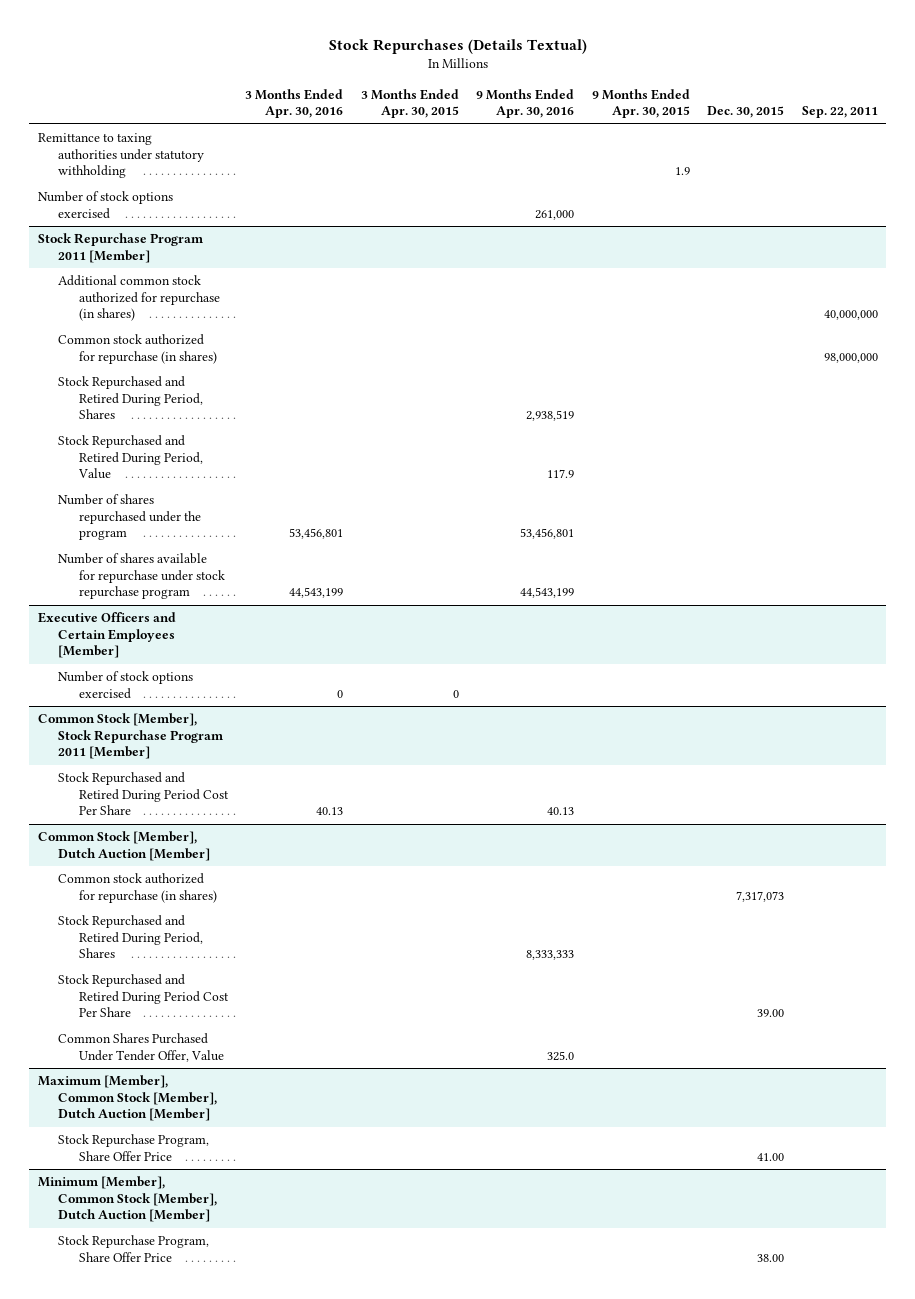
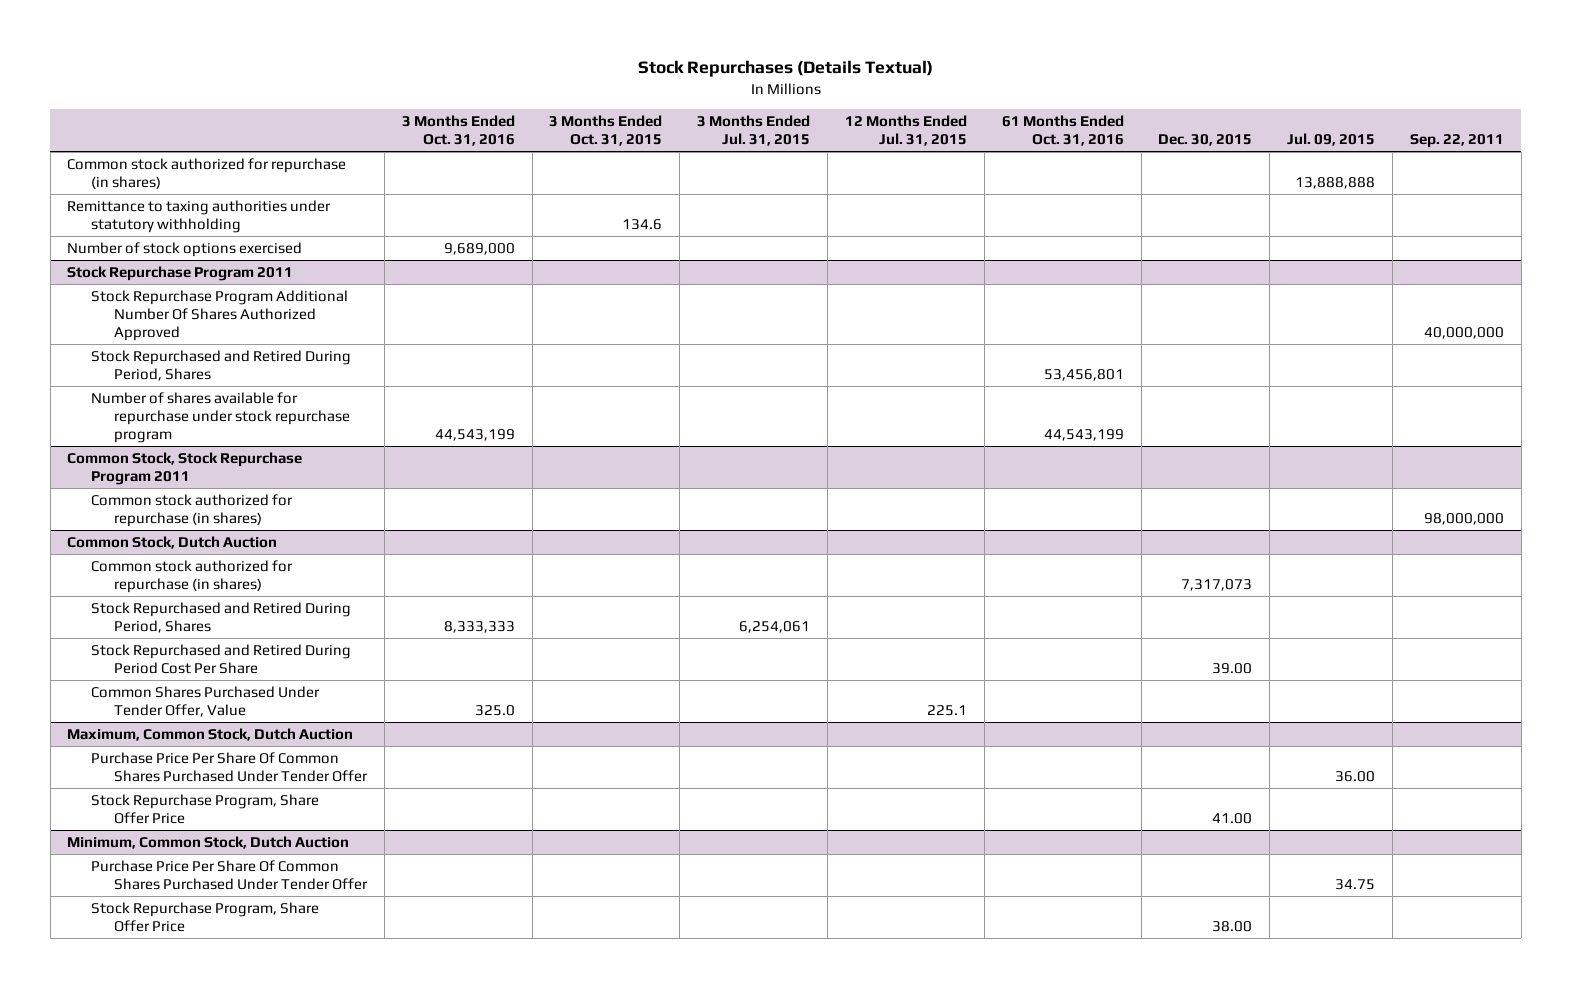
[245,89,344,119] 3 Months Ended Apr. 30, 2016 -> none
[360,89,459,119] 3 Months Ended Apr. 30, 2015 -> none
[476,89,575,119] 9 Months Ended Apr. 30, 2016 -> none
[591,89,690,119] 9 Months Ended Apr. 30, 2015 -> none
none -> [401,114,515,147] 3 Months Ended Oct. 31, 2016
none -> [549,114,663,147] 3 Months Ended Oct. 31, 2015
none -> [697,114,811,147] 3 Months Ended Jul. 31, 2015
none -> [844,114,967,147] 12 Months Ended Jul. 31, 2015
none -> [1001,114,1124,147] 61 Months Ended Oct. 31, 2016
none -> [1287,133,1376,147] Jul. 09, 2015
none -> [67,158,347,190] Common stock authorized for repurchase (in shares)
[58,334,217,364] Common stock authorized for repurchase (in shares) -> none
[37,233,204,263] Stock Repurchase Program 2011 [Member] -> [67,266,294,282] Stock Repurchase Program 2011
[58,275,220,322] Additional common stock authorized for repurchase (in shares) -> [90,290,348,342] Stock Repurchase Program Additional Number Of Shares Authorized Approved
[58,435,203,480] Stock Repurchased and Retired During Period, Value -> none
[58,494,201,541] Number of shares repurchased under the program -> none
[37,612,176,659] Executive Officers and Certain Employees [Member] -> none
[58,671,194,699] Number of stock options exercised -> none
[58,772,229,816] Stock Repurchased and Retired During Period Cost Per Share -> none
[37,713,225,760] Common Stock [Member], Stock Repurchase Program 2011 [Member] -> [67,452,303,486] Common Stock, Stock Repurchase Program 2011
none -> [90,494,293,528] Common stock authorized for repurchase (in shares)
[37,831,211,861] Common Stock [Member], Dutch Auction [Member] -> [67,536,278,550] Common Stock, Dutch Auction
[37,1075,218,1122] Maximum [Member], Common Stock [Member], Dutch Auction [Member] -> [67,728,354,742] Maximum, Common Stock, Dutch Auction
none -> [90,752,368,783] Purchase Price Per Share Of Common Shares Purchased Under Tender Offer
[37,1176,218,1223] Minimum [Member], Common Stock [Member], Dutch Auction [Member] -> [67,836,350,850] Minimum, Common Stock, Dutch Auction
none -> [90,860,368,891] Purchase Price Per Share Of Common Shares Purchased Under Tender Offer

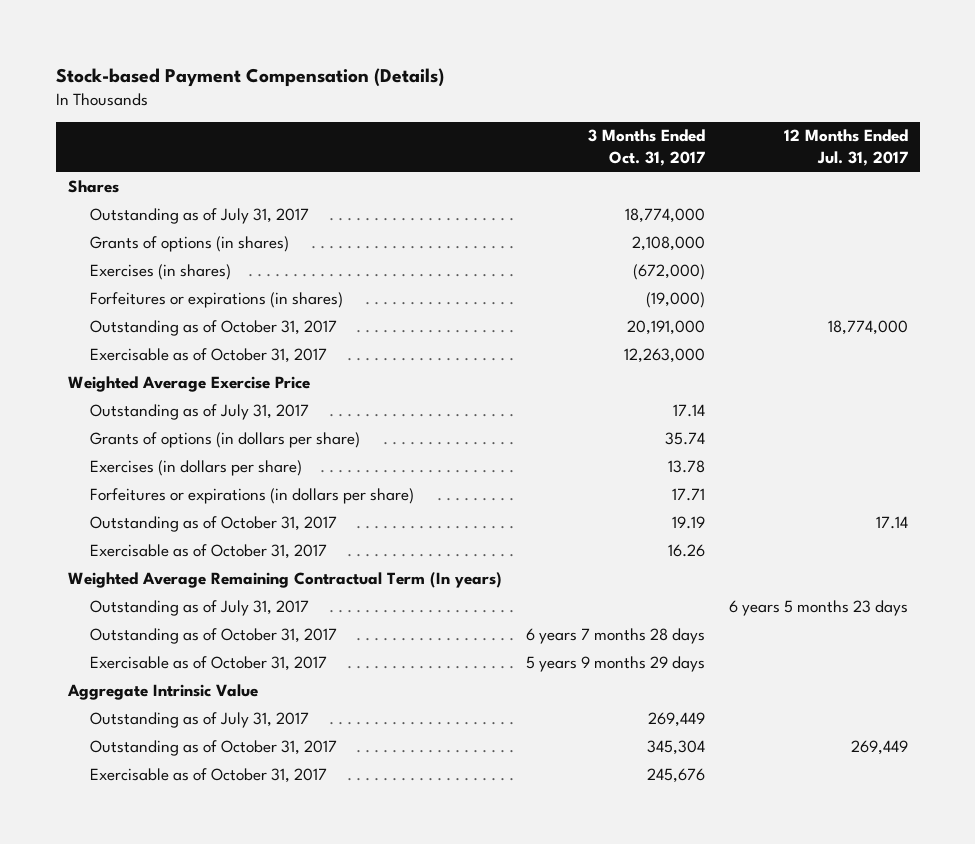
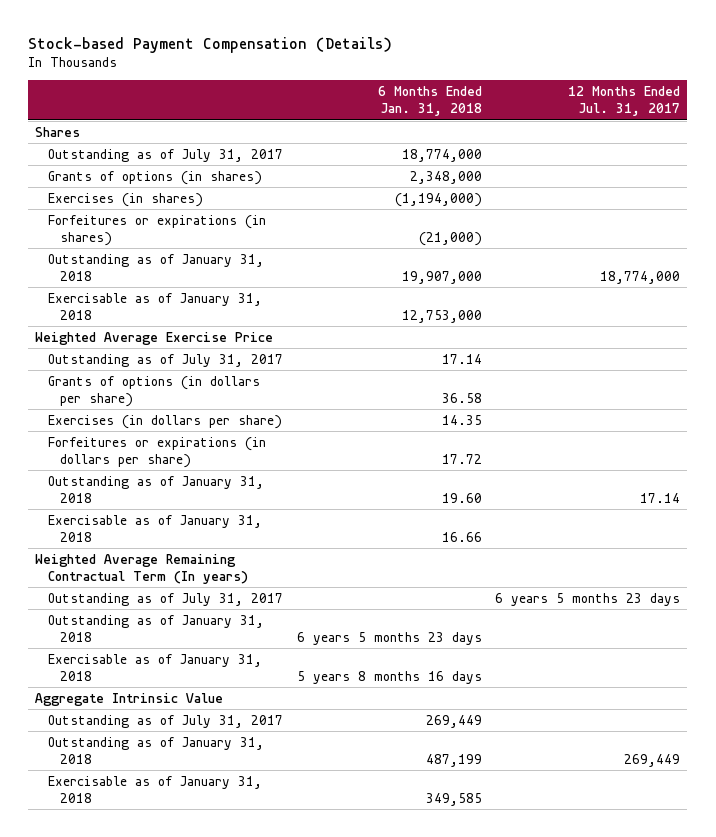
[587,129,705,166] 3 Months Ended Oct. 31, 2017 -> none
none -> [377,86,482,117] 6 Months Ended Jan. 31, 2018
[90,319,338,336] Outstanding as of October 31, 2017 -> [47,253,264,281] Outstanding as of January 31, 2018
[90,347,328,363] Exercisable as of October 31, 2017 -> [47,292,262,320] Exercisable as of January 31, 2018
[90,515,338,532] Outstanding as of October 31, 2017 -> [47,475,264,503] Outstanding as of January 31, 2018
[90,543,328,559] Exercisable as of October 31, 2017 -> [47,514,262,542] Exercisable as of January 31, 2018
[90,627,338,644] Outstanding as of October 31, 2017 -> [47,614,264,642] Outstanding as of January 31, 2018
[90,655,328,671] Exercisable as of October 31, 2017 -> [47,653,262,681] Exercisable as of January 31, 2018
[90,739,338,756] Outstanding as of October 31, 2017 -> [47,736,264,764] Outstanding as of January 31, 2018
[90,767,328,783] Exercisable as of October 31, 2017 -> [47,775,262,803] Exercisable as of January 31, 2018

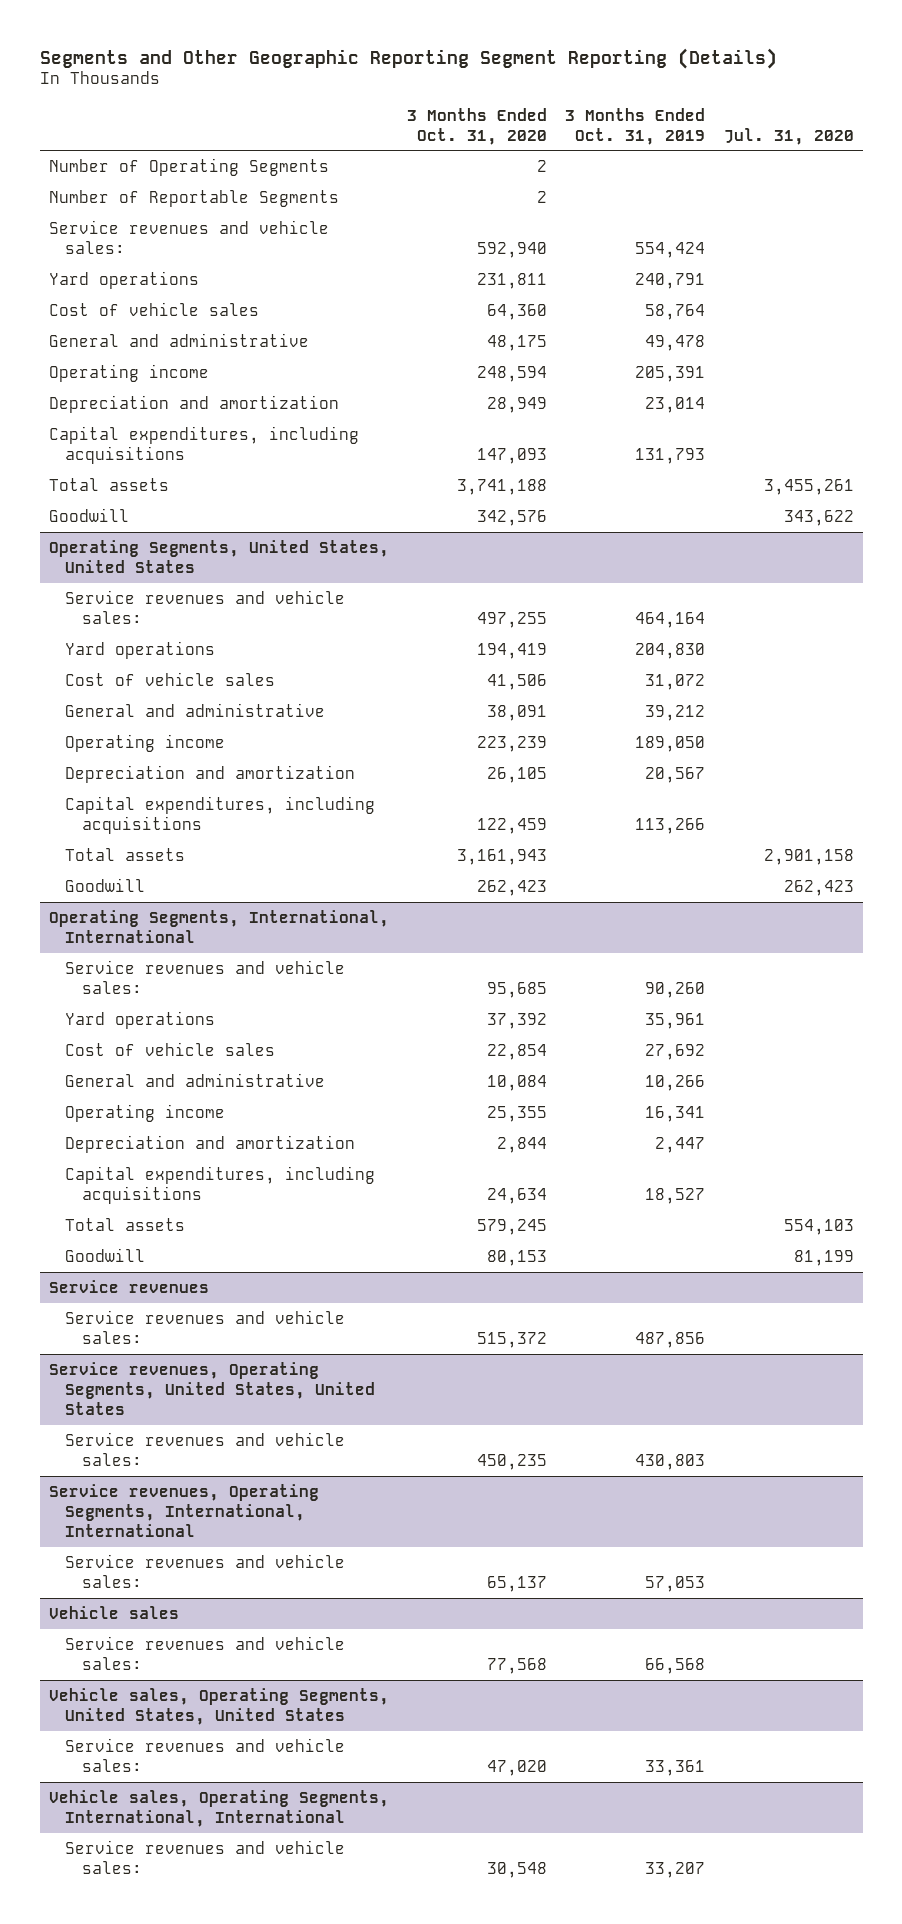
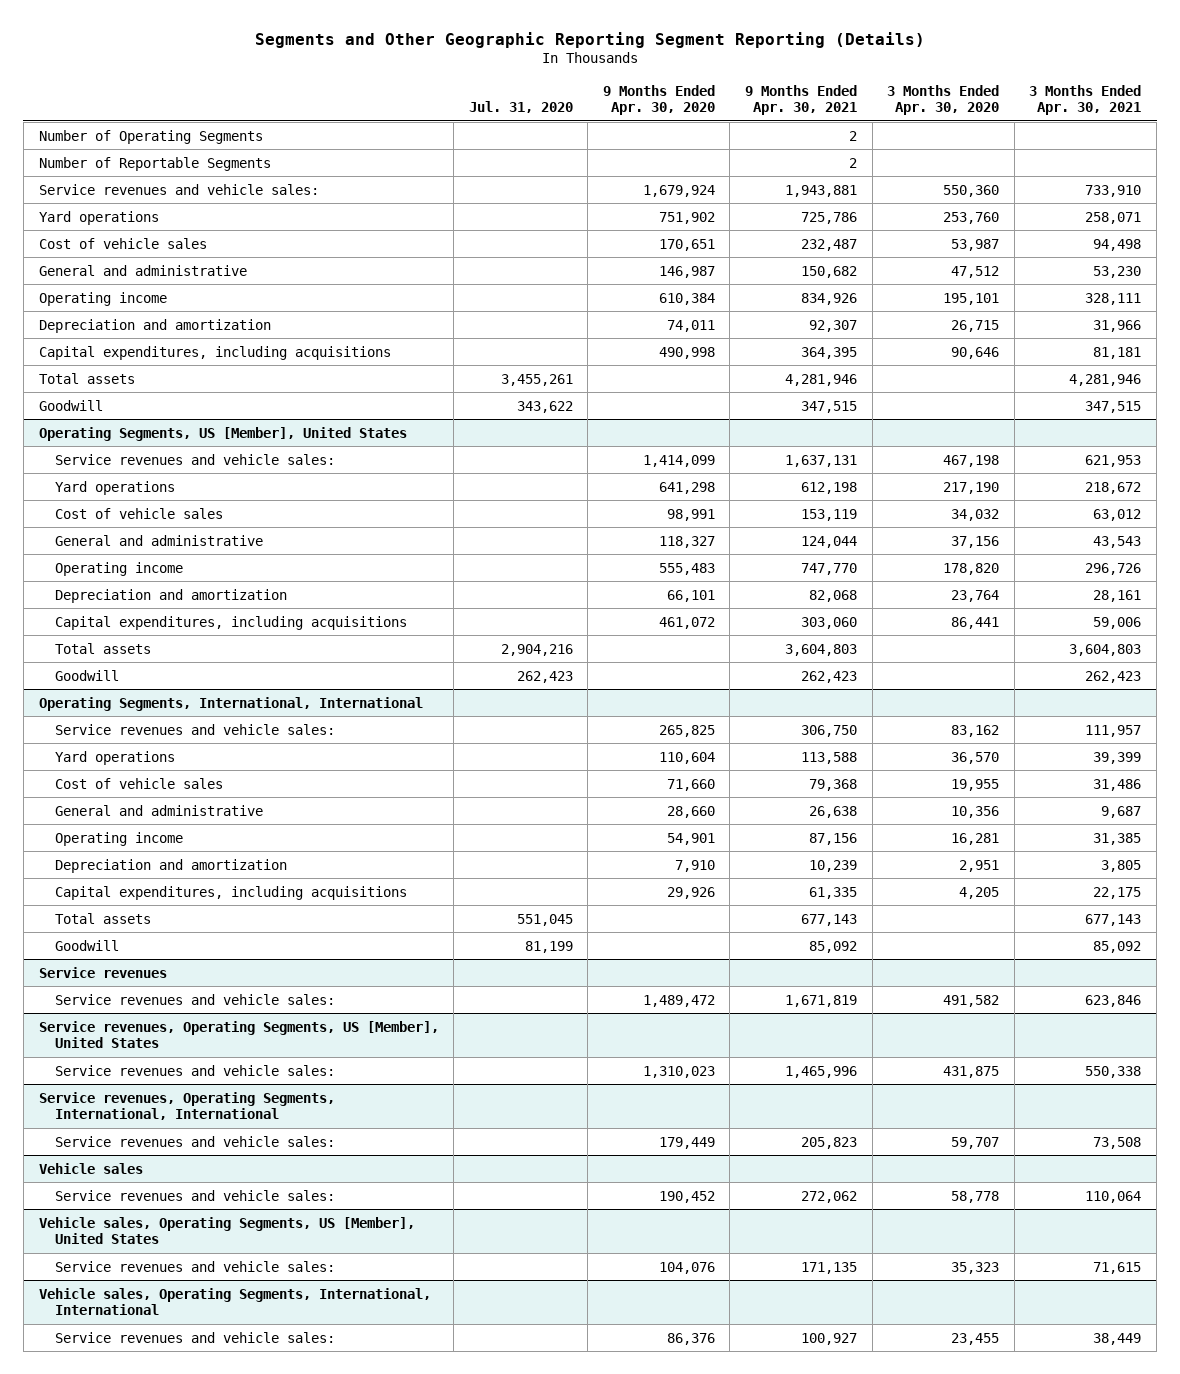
[407,107,548,145] 3 Months Ended Oct. 31, 2020 -> none
[565,107,706,145] 3 Months Ended Oct. 31, 2019 -> none
none -> [602,84,715,116] 9 Months Ended Apr. 30, 2020
none -> [745,84,858,116] 9 Months Ended Apr. 30, 2021
none -> [887,84,1000,116] 3 Months Ended Apr. 30, 2020
none -> [1029,84,1142,116] 3 Months Ended Apr. 30, 2021
[48,539,389,573] Operating Segments, United States, United States -> [38,426,407,441] Operating Segments, US [Member], United States
[763,848,854,865] 2,901,158 -> [500,643,573,656] 2,904,216
[783,1218,854,1235] 554,103 -> [516,913,573,926] 551,045
[48,1361,376,1415] Service revenues, Operating Segments, United States, United States -> [38,1020,439,1049] Service revenues, Operating Segments, US [Member], United States
[48,1687,389,1725] Vehicle sales, Operating Segments, United States, United States -> [38,1216,415,1245] Vehicle sales, Operating Segments, US [Member], United States

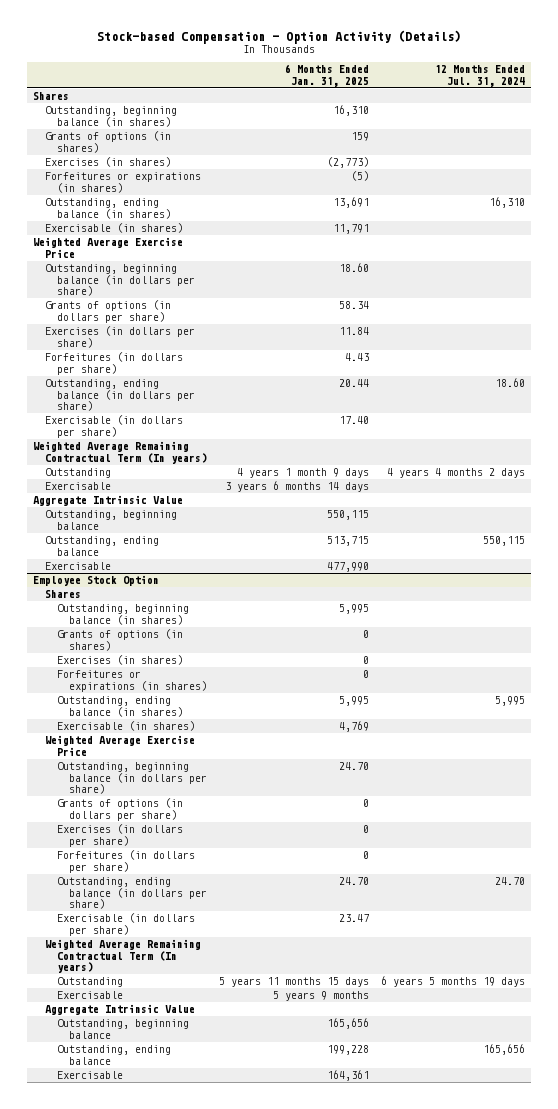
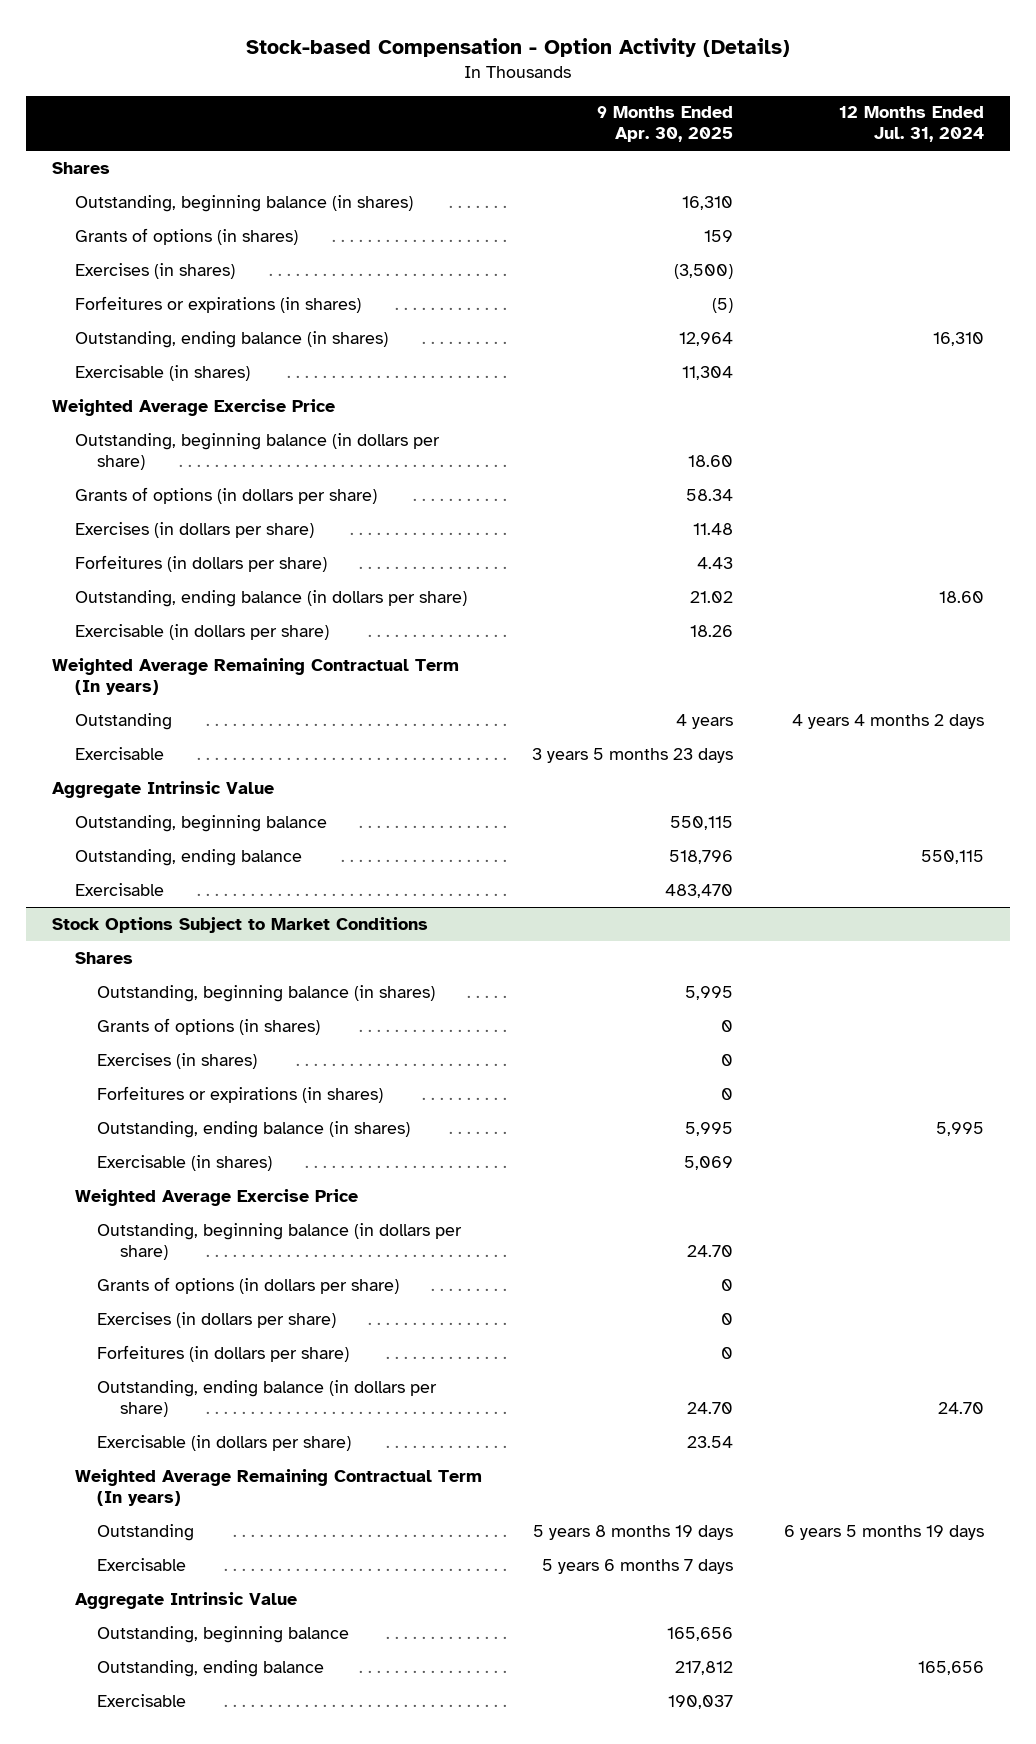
[285,64,370,87] 6 Months Ended Jan. 31, 2025 -> none
none -> [597,106,734,143] 9 Months Ended Apr. 30, 2025
[32,575,159,587] Employee Stock Option -> [51,916,428,933] Stock Options Subject to Market Conditions

